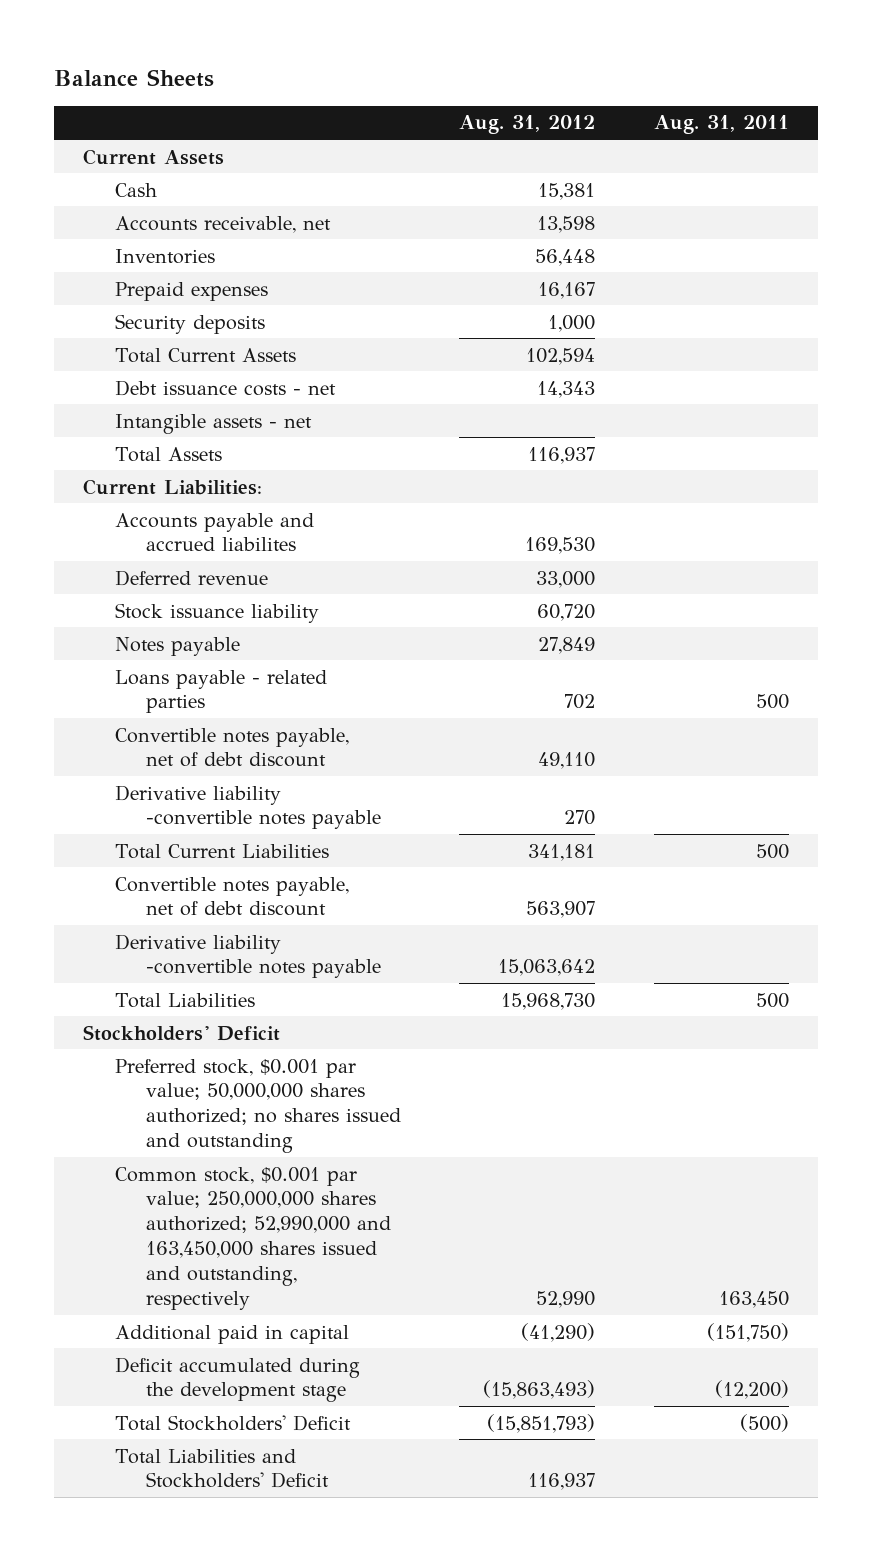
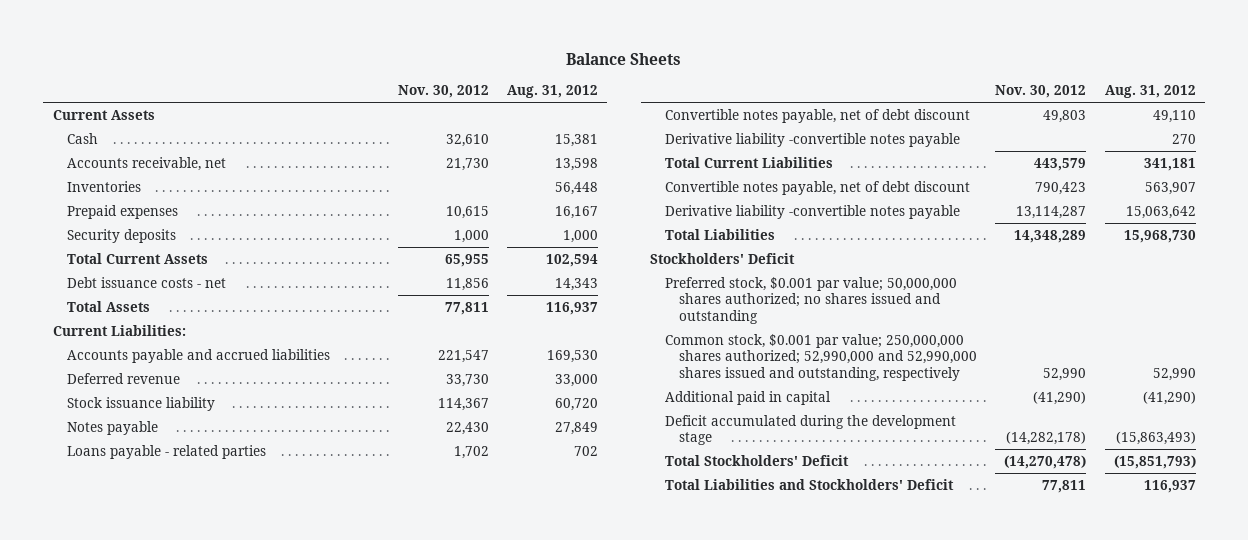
[653,115,789,135] Aug. 31, 2011 -> none
none -> [397,85,489,99] Nov. 30, 2012
[114,413,312,434] Intangible assets - net -> none
[114,512,314,552] Accounts payable and accrued liabilites -> [67,348,331,363] Accounts payable and accrued liabilities
[114,1166,392,1310] Common stock, $0.001 par value; 250,000,000 shares authorized; 52,990,000 and 163,450,000 shares issued and outstanding, respectively -> [664,333,978,381] Common stock, $0.001 par value; 250,000,000 shares authorized; 52,990,000 and 52,990,000 shares issued and outstanding, respectively

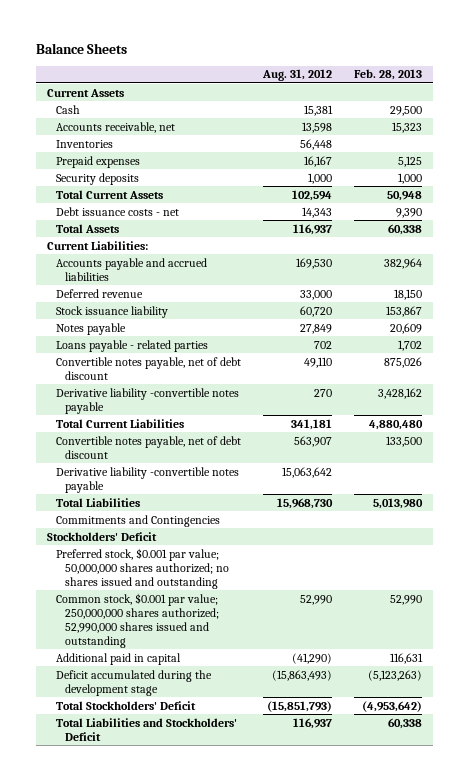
[397,85,489,99] Nov. 30, 2012 -> none
none -> [354,69,423,81] Feb. 28, 2013
none -> [56,514,221,527] Commitments and Contingencies
[664,333,978,381] Common stock, $0.001 par value; 250,000,000 shares authorized; 52,990,000 and 52,990,000 shares issued and outstanding, respectively -> [56,592,220,648] Common stock, $0.001 par value; 250,000,000 shares authorized; 52,990,000 shares issued and outstanding

